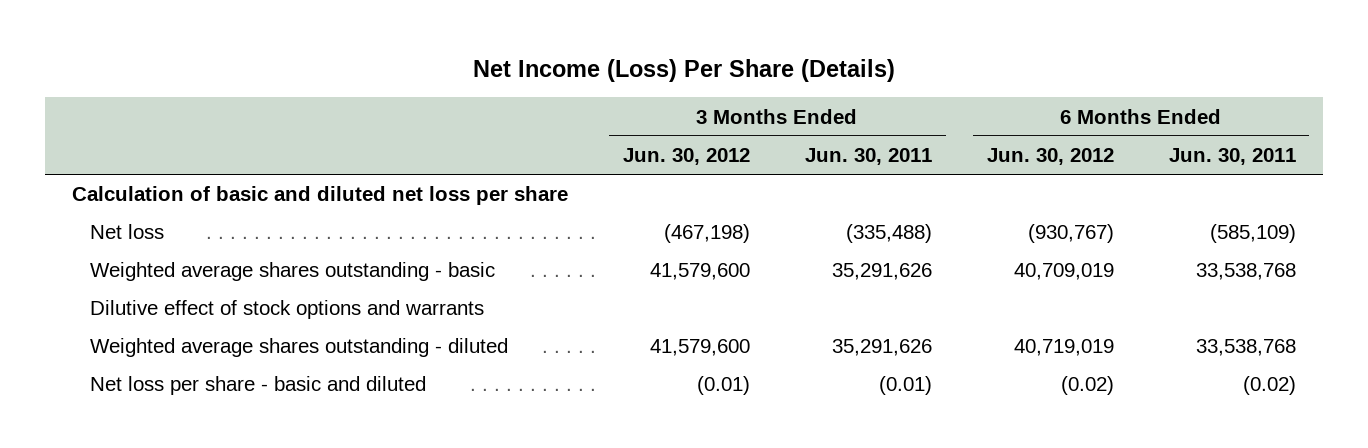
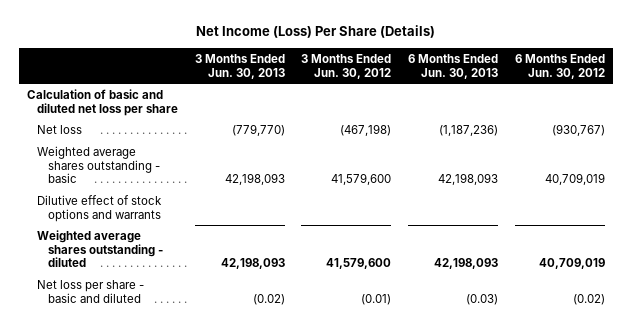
[804,148,932,166] Jun. 30, 2011 -> none
[1168,148,1296,166] Jun. 30, 2011 -> none
none -> [194,53,285,79] 3 Months Ended Jun. 30, 2013
none -> [408,53,499,79] 6 Months Ended Jun. 30, 2013
[1013,339,1114,357] 40,719,019 -> [538,258,605,270] 40,709,019

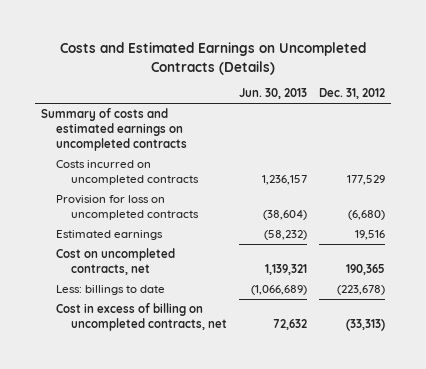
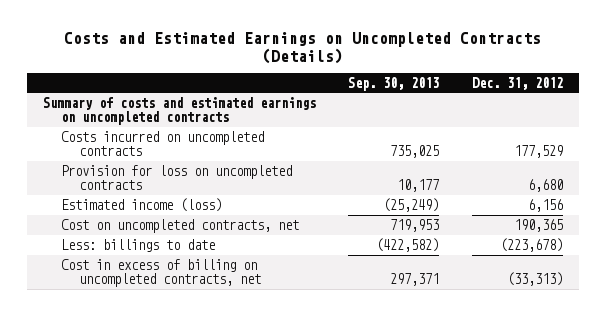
[238,88,307,100] Jun. 30, 2013 -> none
none -> [348,76,440,91] Sep. 30, 2013
[347,209,385,220] (6,680) -> [527,179,563,193] 6,680
[56,230,164,241] Estimated earnings -> [60,197,222,212] Estimated income (loss)
[354,230,385,241] 19,516 -> [527,198,563,212] 6,156

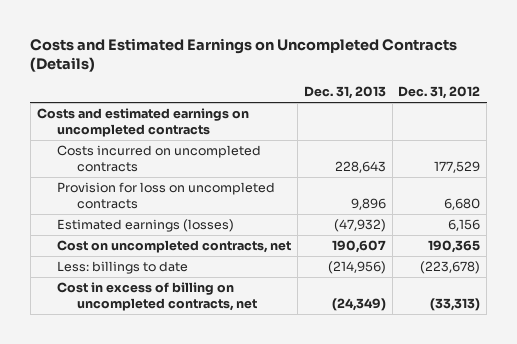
[348,76,440,91] Sep. 30, 2013 -> none
none -> [303,86,386,100] Dec. 31, 2013
[42,96,316,126] Summary of costs and estimated earnings on uncompleted contracts -> [36,107,249,137] Costs and estimated earnings on uncompleted contracts
[60,197,222,212] Estimated income (loss) -> [56,218,234,232] Estimated earnings (losses)

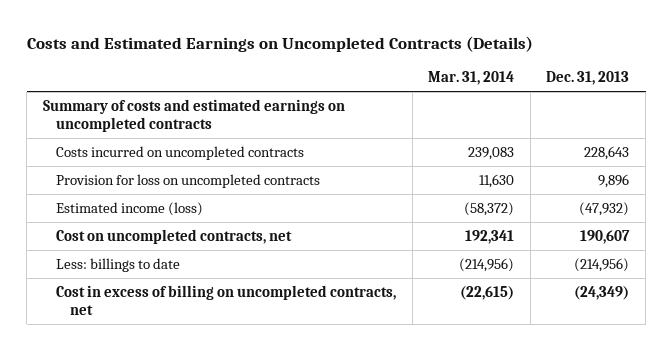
[398,86,481,100] Dec. 31, 2012 -> none
none -> [428,71,515,86] Mar. 31, 2014
[36,107,249,137] Costs and estimated earnings on uncompleted contracts -> [42,98,345,133] Summary of costs and estimated earnings on uncompleted contracts
[56,218,234,232] Estimated earnings (losses) -> [56,201,204,216] Estimated income (loss)

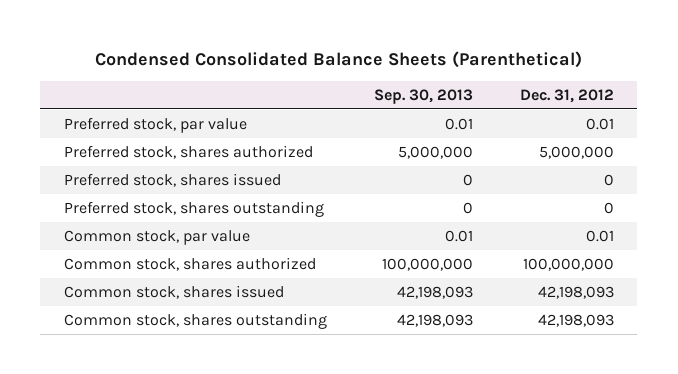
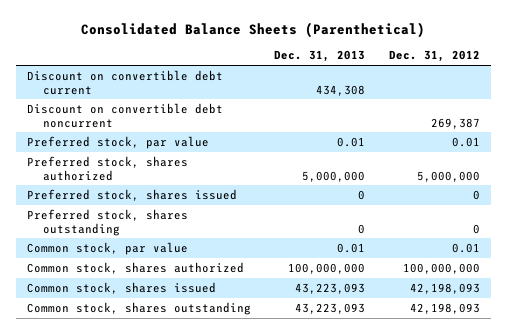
[94,50,582,68] Condensed Consolidated Balance Sheets (Parenthetical) -> [81,21,426,38] Consolidated Balance Sheets (Parenthetical)
[373,88,473,104] Sep. 30, 2013 -> none
none -> [274,50,366,63] Dec. 31, 2013
none -> [27,70,224,95] Discount on convertible debt current
none -> [27,103,224,128] Discount on convertible debt noncurrent

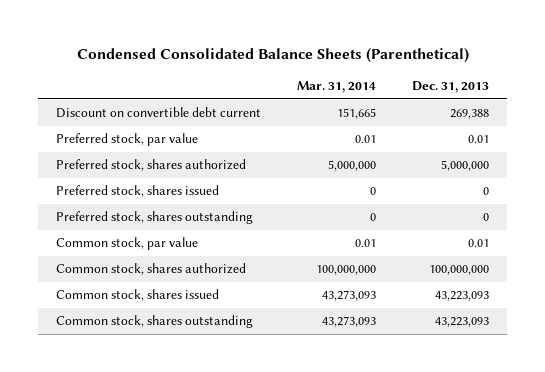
[81,21,426,38] Consolidated Balance Sheets (Parenthetical) -> [76,48,469,64] Condensed Consolidated Balance Sheets (Parenthetical)
[388,50,480,63] Dec. 31, 2012 -> none
none -> [297,81,377,94] Mar. 31, 2014
[27,103,224,128] Discount on convertible debt noncurrent -> none
[316,84,366,96] 434,308 -> [449,109,489,120] 269,388

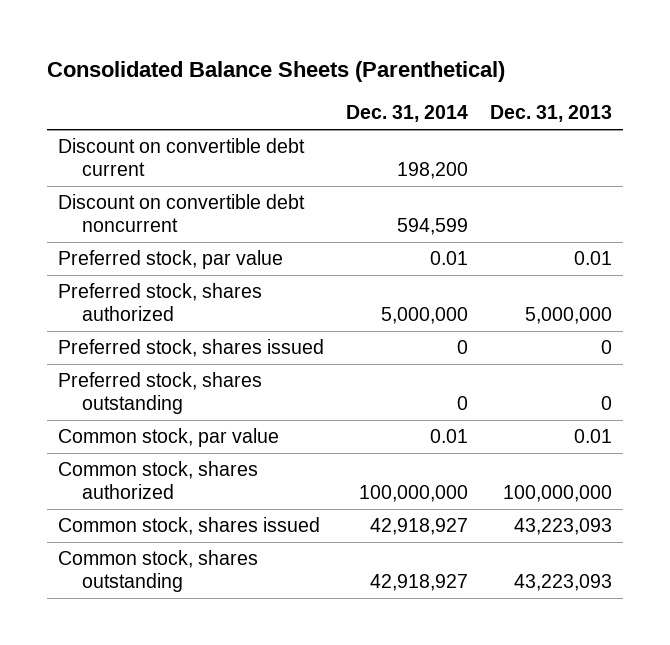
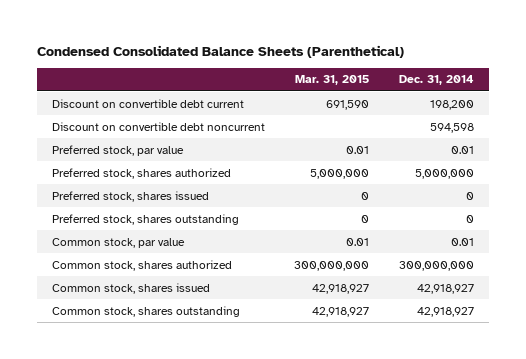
[47,61,506,83] Consolidated Balance Sheets (Parenthetical) -> [36,44,404,58] Condensed Consolidated Balance Sheets (Parenthetical)
[489,105,612,123] Dec. 31, 2013 -> none
none -> [295,75,370,86] Mar. 31, 2015
[396,218,468,236] 594,599 -> [430,122,475,133] 594,598
[358,485,468,503] 100,000,000 -> [399,260,475,271] 300,000,000

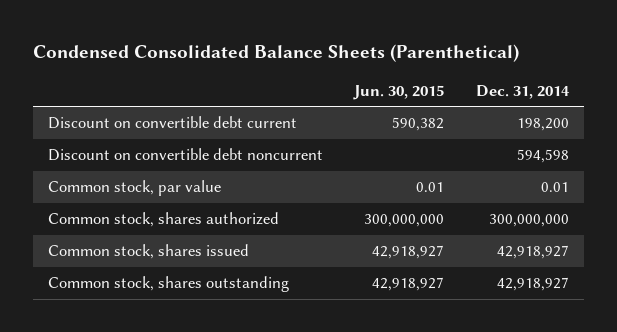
[295,75,370,86] Mar. 31, 2015 -> none
none -> [353,84,445,100] Jun. 30, 2015
[51,144,184,156] Preferred stock, par value -> none
[51,167,231,179] Preferred stock, shares authorized -> none
[51,190,209,202] Preferred stock, shares issued -> none
[51,213,239,225] Preferred stock, shares outstanding -> none

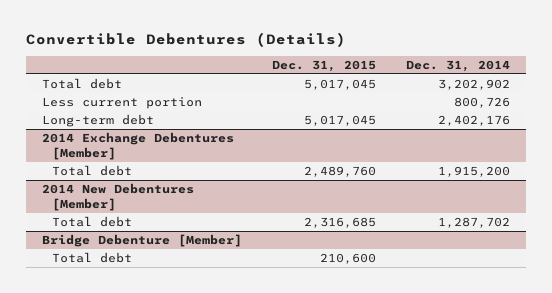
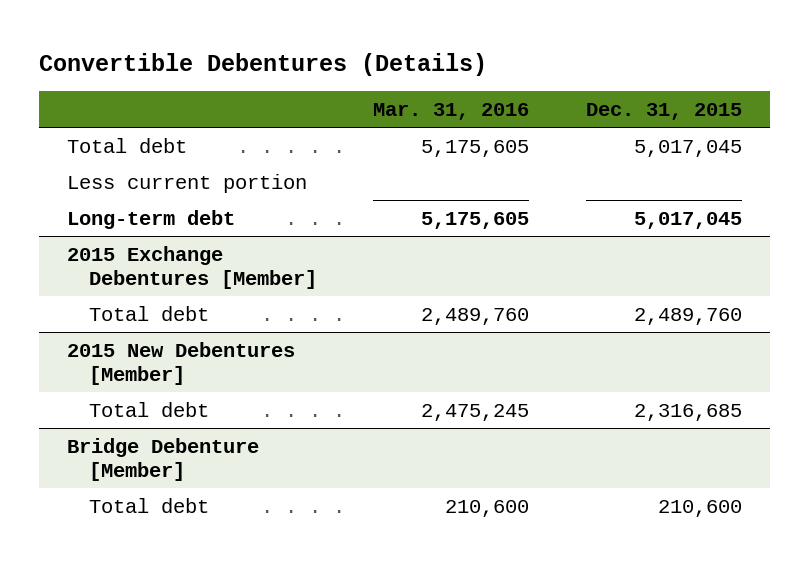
[406,60,511,73] Dec. 31, 2014 -> none
none -> [373,103,530,121] Mar. 31, 2016
[41,132,234,161] 2014 Exchange Debentures [Member] -> [67,245,318,289] 2015 Exchange Debentures [Member]
[41,183,194,212] 2014 New Debentures [Member] -> [67,341,296,385] 2015 New Debentures [Member]

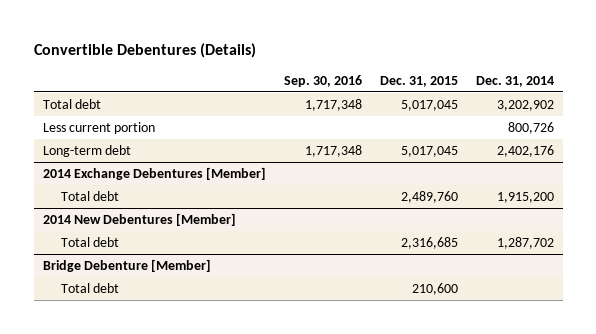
[373,103,530,121] Mar. 31, 2016 -> none
none -> [283,74,362,87] Sep. 30, 2016
none -> [475,75,554,87] Dec. 31, 2014
[67,245,318,289] 2015 Exchange Debentures [Member] -> [42,166,266,180] 2014 Exchange Debentures [Member]
[67,341,296,385] 2015 New Debentures [Member] -> [42,212,236,226] 2014 New Debentures [Member]

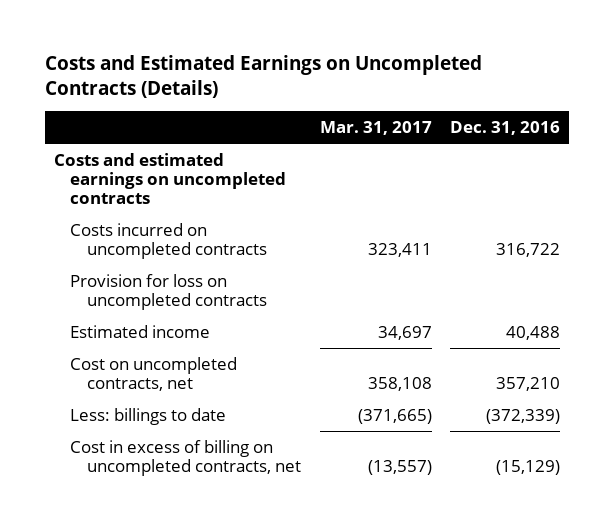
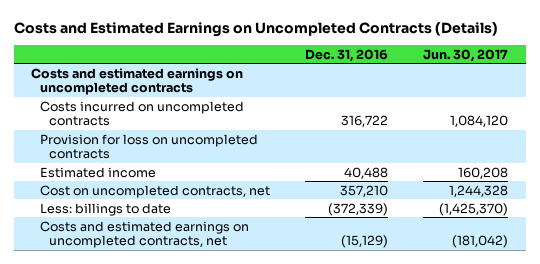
[319,121,432,136] Mar. 31, 2017 -> none
none -> [423,48,509,62] Jun. 30, 2017
[70,439,302,476] Cost in excess of billing on uncompleted contracts, net -> [40,220,250,249] Costs and estimated earnings on uncompleted contracts, net

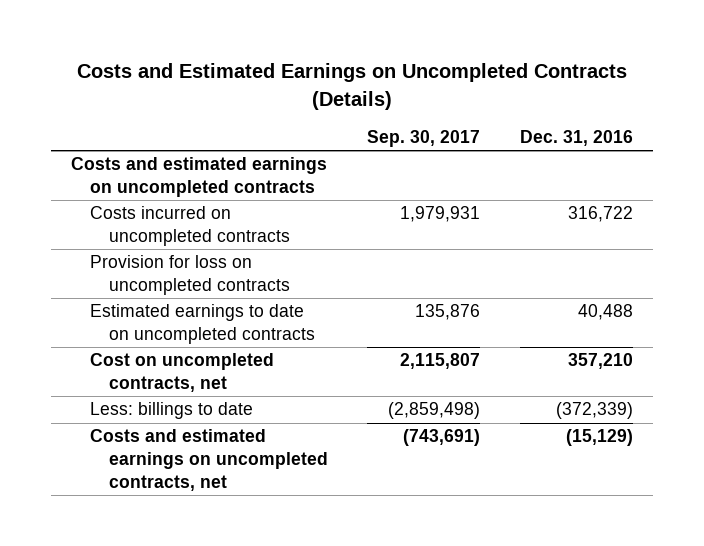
[423,48,509,62] Jun. 30, 2017 -> none
none -> [367,129,481,147] Sep. 30, 2017
[40,166,157,178] Estimated income -> [89,304,315,345] Estimated earnings to date on uncompleted contracts

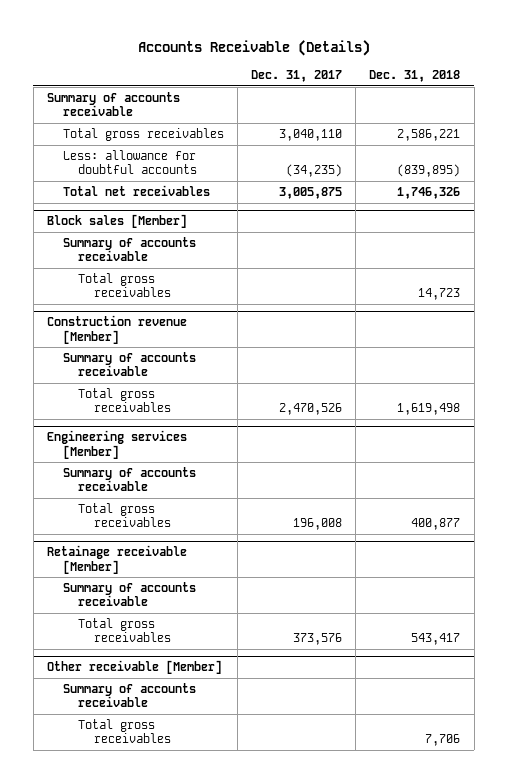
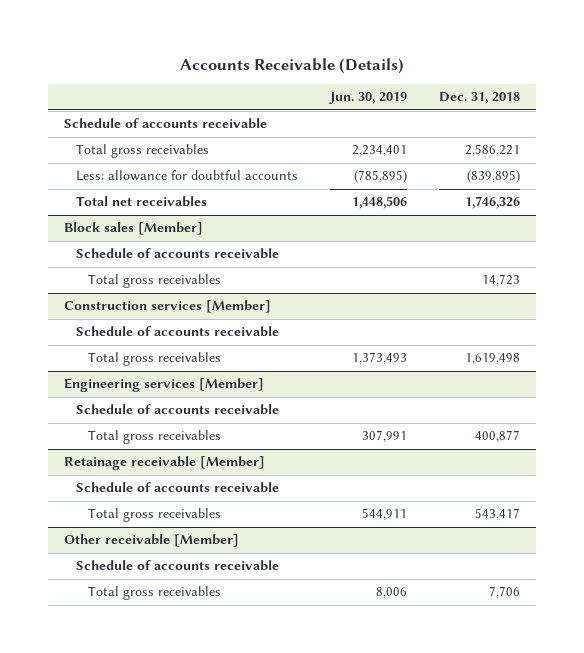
[251,69,343,82] Dec. 31, 2017 -> none
none -> [328,92,407,105] Jun. 30, 2019
[46,92,180,117] Summary of accounts receivable -> [63,118,267,130] Schedule of accounts receivable
[62,237,196,262] Summary of accounts receivable -> [75,248,279,260] Schedule of accounts receivable
[46,315,187,344] Construction revenue [Member] -> [63,300,271,314] Construction services [Member]
[62,352,196,377] Summary of accounts receivable -> [75,326,279,338] Schedule of accounts receivable
[62,467,196,492] Summary of accounts receivable -> [75,404,279,416] Schedule of accounts receivable
[62,582,196,607] Summary of accounts receivable -> [75,482,279,494] Schedule of accounts receivable
[62,683,196,708] Summary of accounts receivable -> [75,560,279,572] Schedule of accounts receivable

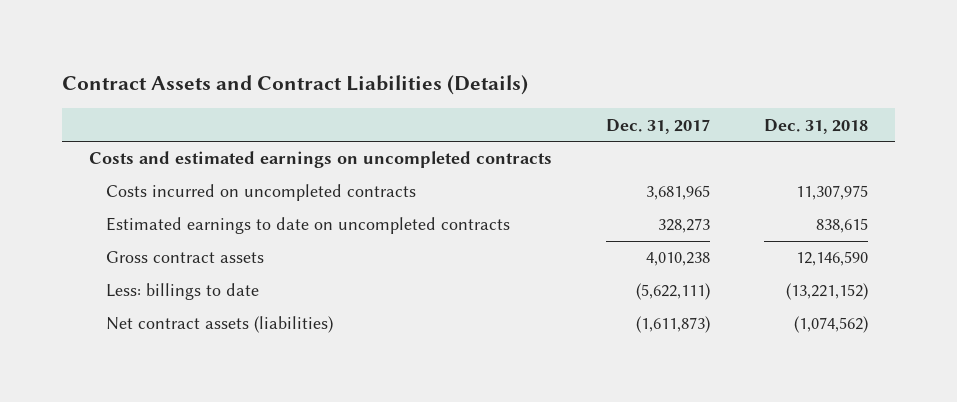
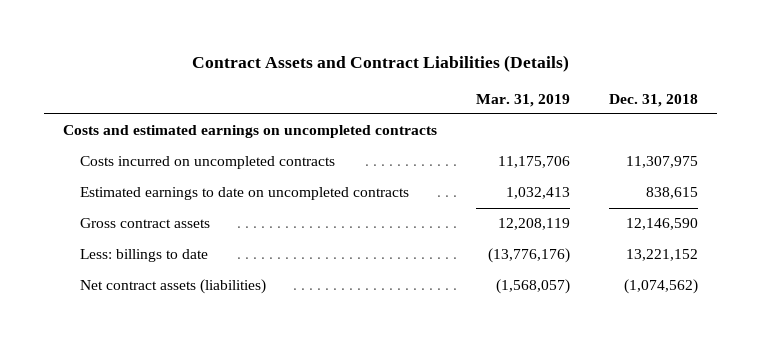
[605,118,710,134] Dec. 31, 2017 -> none
none -> [476,93,571,107] Mar. 31, 2019
[785,283,868,301] (13,221,152) -> [625,249,698,262] 13,221,152

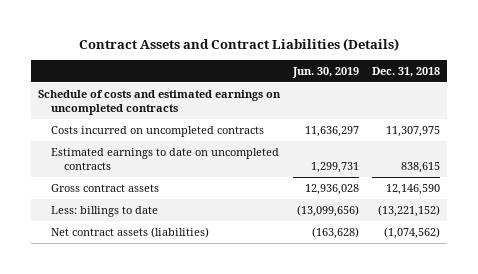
[476,93,571,107] Mar. 31, 2019 -> none
none -> [292,66,360,78] Jun. 30, 2019
[63,125,438,139] Costs and estimated earnings on uncompleted contracts -> [38,90,282,116] Schedule of costs and estimated earnings on uncompleted contracts
[625,249,698,262] 13,221,152 -> [378,205,441,218] (13,221,152)

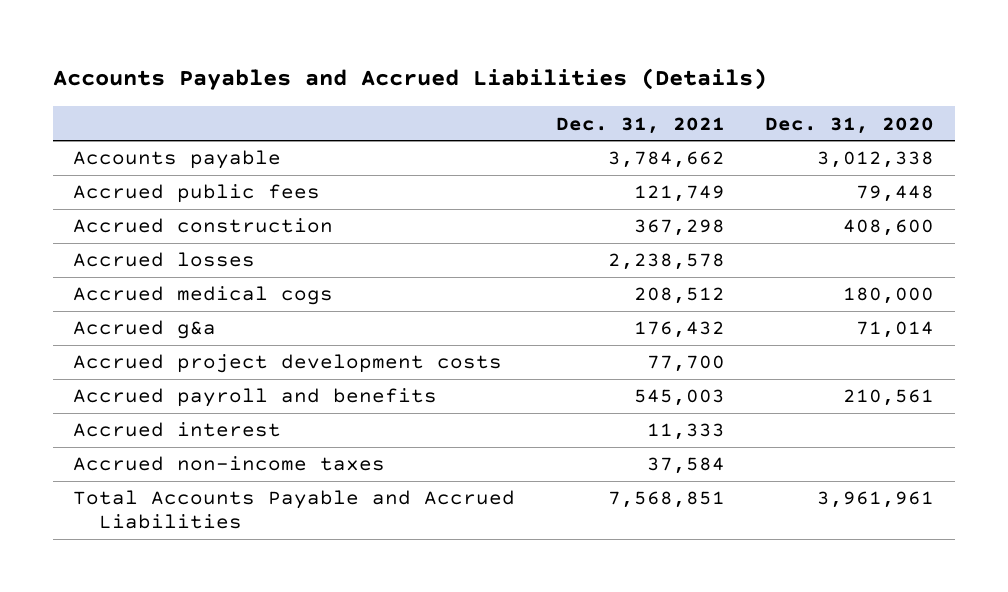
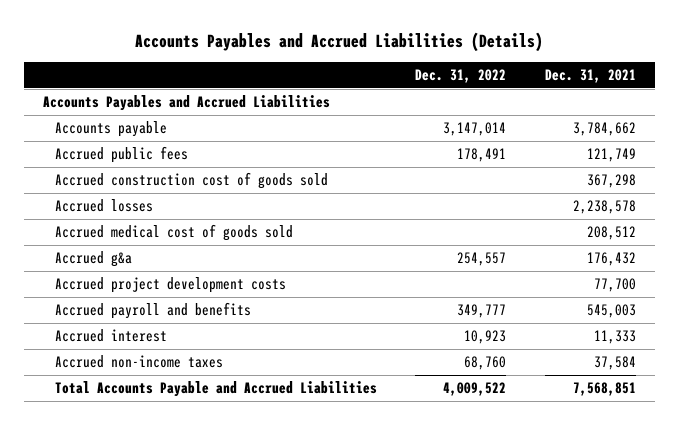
[765,116,935,134] Dec. 31, 2020 -> none
none -> [415,69,507,84] Dec. 31, 2022
none -> [42,95,330,112] Accounts Payables and Accrued Liabilities
[73,218,334,234] Accrued construction -> [54,172,328,190] Accrued construction cost of goods sold
[73,286,334,306] Accrued medical cogs -> [54,224,293,242] Accrued medical cost of goods sold

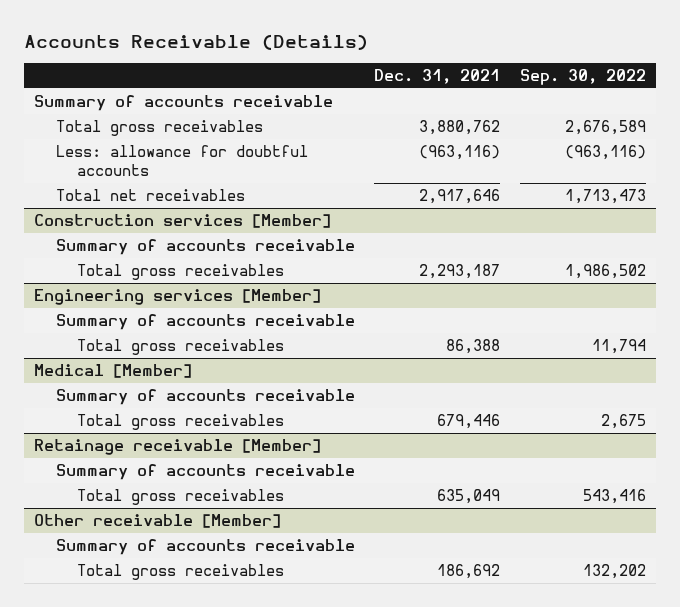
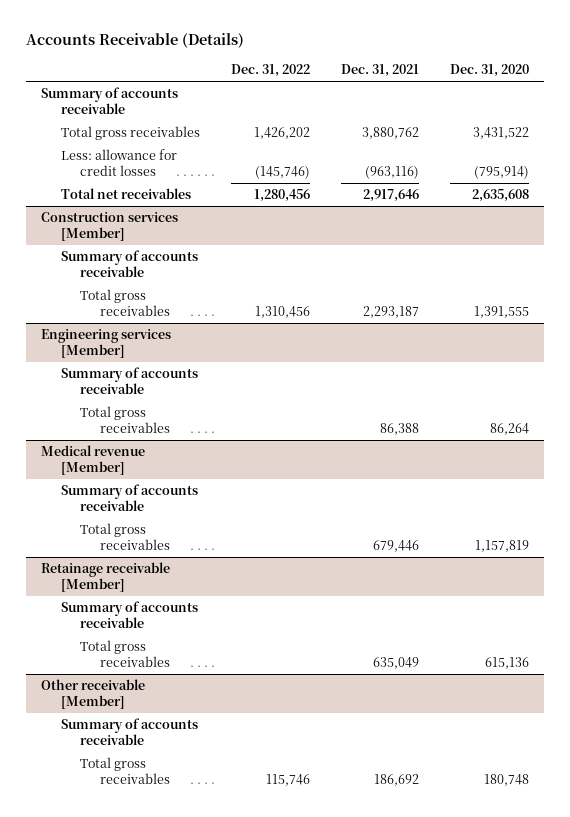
[519,69,646,86] Sep. 30, 2022 -> none
none -> [230,63,310,77] Dec. 31, 2022
none -> [449,63,529,77] Dec. 31, 2020
[55,145,308,176] Less: allowance for doubtful accounts -> [60,149,177,176] Less: allowance for credit losses
[34,364,193,379] Medical [Member] -> [41,445,146,475] Medical revenue [Member]

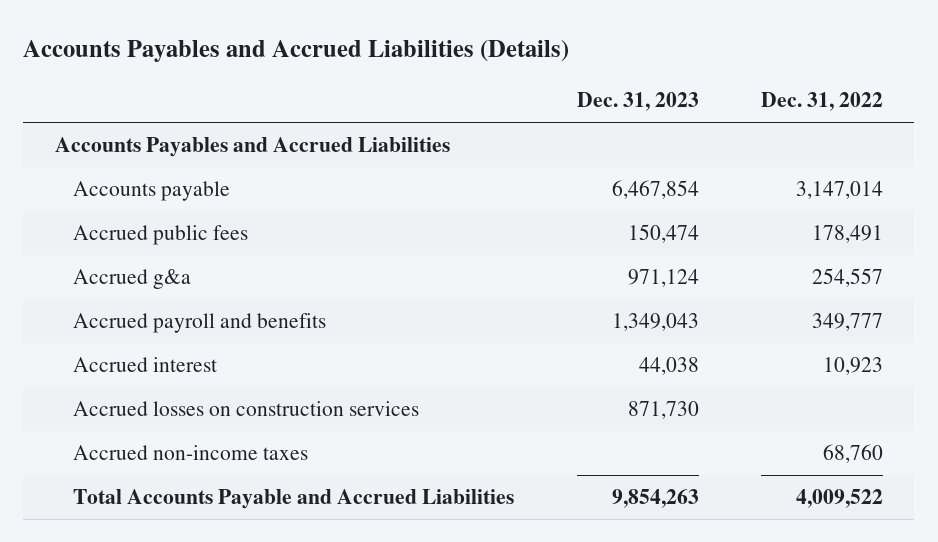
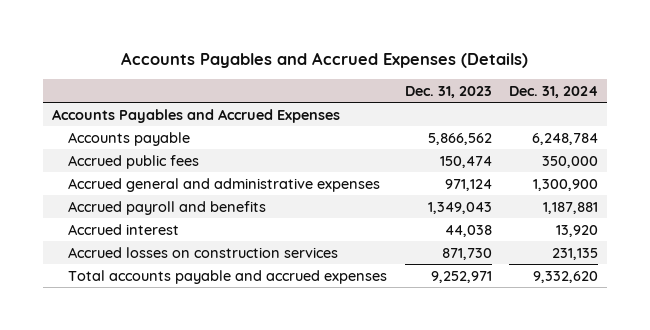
[23,39,570,62] Accounts Payables and Accrued Liabilities (Details) -> [120,52,528,69] Accounts Payables and Accrued Expenses (Details)
[761,92,884,112] Dec. 31, 2022 -> none
none -> [509,85,599,98] Dec. 31, 2024
[54,136,450,157] Accounts Payables and Accrued Liabilities -> [51,108,340,123] Accounts Payables and Accrued Expenses
[611,179,699,199] 6,467,854 -> [427,132,492,145] 5,866,562
[72,268,191,289] Accrued g&a -> [68,177,381,192] Accrued general and administrative expenses
[72,444,308,460] Accrued non-income taxes -> none
[72,488,514,509] Total Accounts Payable and Accrued Liabilities -> [68,269,388,284] Total accounts payable and accrued expenses
[611,488,699,508] 9,854,263 -> [430,270,492,283] 9,252,971

